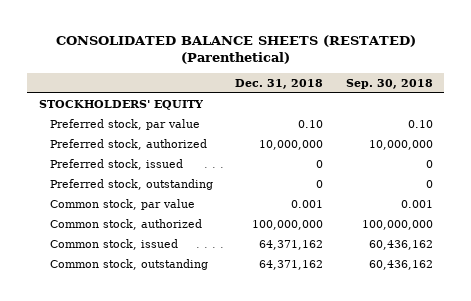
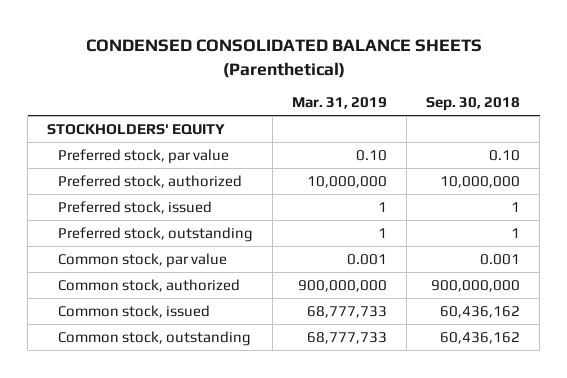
[55,34,416,64] CONSOLIDATED BALANCE SHEETS (RESTATED) (Parenthetical) -> [85,39,482,78] CONDENSED CONSOLIDATED BALANCE SHEETS (Parenthetical)
[235,78,324,89] Dec. 31, 2018 -> none
none -> [291,97,387,110] Mar. 31, 2019
[425,159,433,168] 0 -> [511,201,521,212] 1
[425,179,433,188] 0 -> [511,227,521,238] 1
[361,219,433,230] 100,000,000 -> [431,279,521,292] 900,000,000

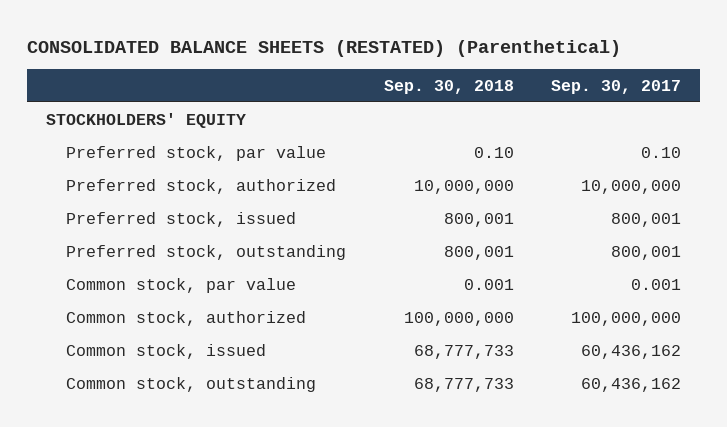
[85,39,482,78] CONDENSED CONSOLIDATED BALANCE SHEETS (Parenthetical) -> [27,39,622,57] CONSOLIDATED BALANCE SHEETS (RESTATED) (Parenthetical)
[291,97,387,110] Mar. 31, 2019 -> none
none -> [551,79,682,94] Sep. 30, 2017
[511,201,521,212] 1 -> [443,212,514,227] 800,001
[511,227,521,238] 1 -> [443,245,514,260] 800,001
[431,279,521,292] 900,000,000 -> [403,311,514,326] 100,000,000
[440,305,521,318] 60,436,162 -> [413,344,514,359] 68,777,733
[440,331,521,344] 60,436,162 -> [413,377,514,392] 68,777,733

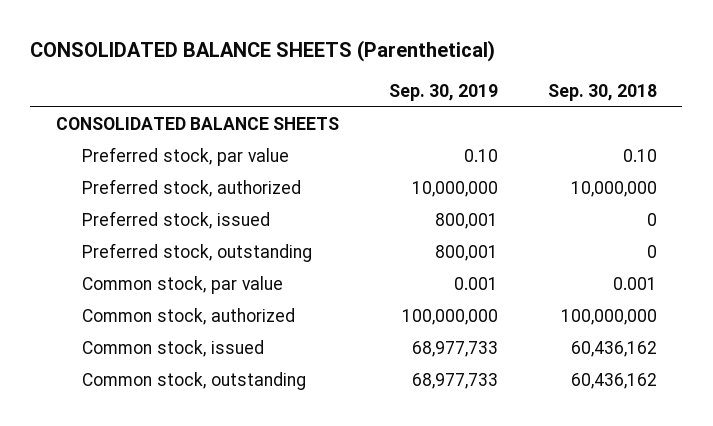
[27,39,622,57] CONSOLIDATED BALANCE SHEETS (RESTATED) (Parenthetical) -> [30,40,496,63] CONSOLIDATED BALANCE SHEETS (Parenthetical)
[551,79,682,94] Sep. 30, 2017 -> none
none -> [388,83,498,101] Sep. 30, 2019
[46,112,247,128] STOCKHOLDERS' EQUITY -> none
none -> [55,117,339,131] CONSOLIDATED BALANCE SHEETS
[443,212,514,227] 800,001 -> [647,213,658,227] 0
[443,245,514,260] 800,001 -> [647,245,658,259] 0
[413,344,514,359] 68,777,733 -> [571,341,658,358] 60,436,162
[413,377,514,392] 68,777,733 -> [571,373,658,390] 60,436,162

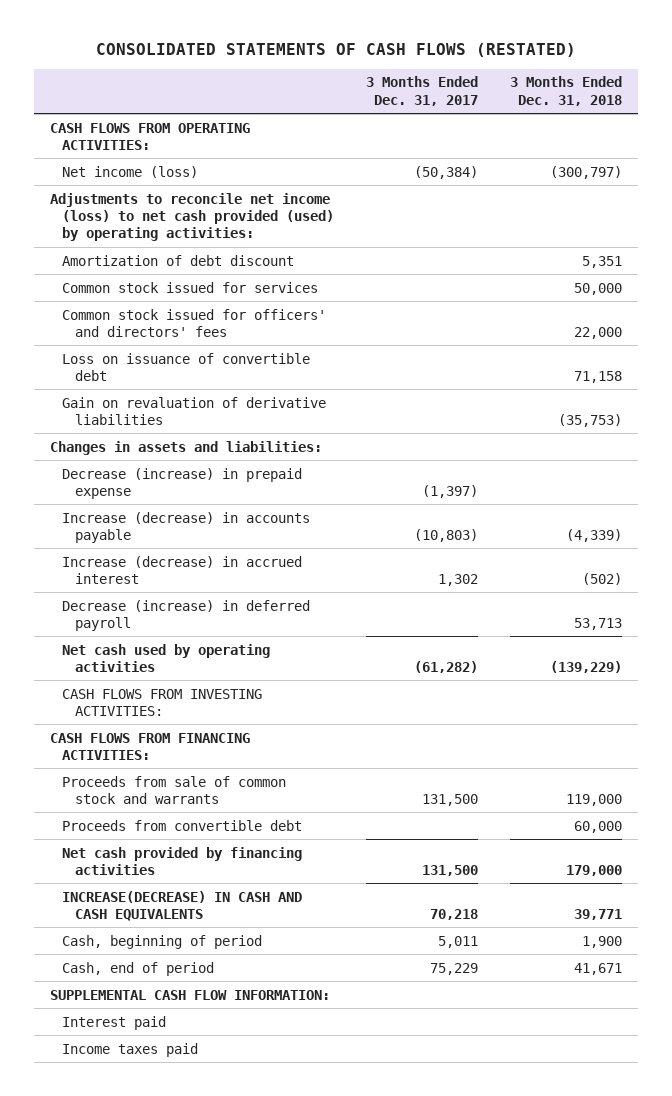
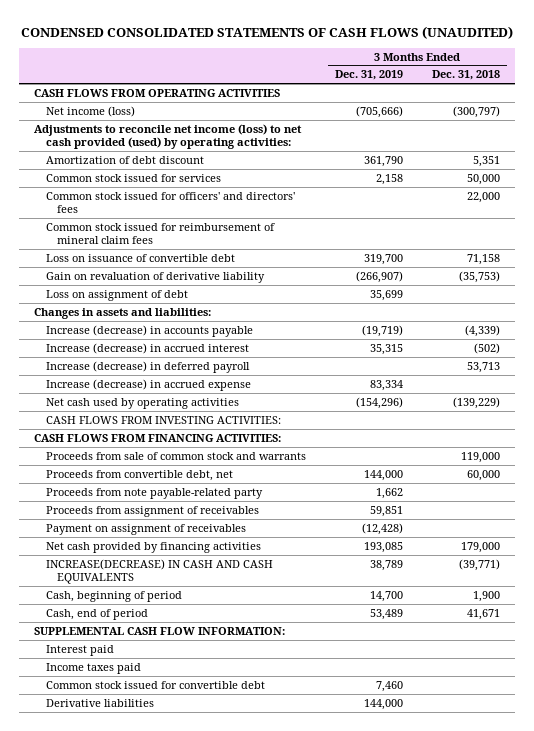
[96,43,577,58] CONSOLIDATED STATEMENTS OF CASH FLOWS (RESTATED) -> [20,25,513,39] CONDENSED CONSOLIDATED STATEMENTS OF CASH FLOWS (UNAUDITED)
[366,76,479,106] 3 Months Ended Dec. 31, 2017 -> none
none -> [334,70,403,81] Dec. 31, 2019
[50,122,251,150] CASH FLOWS FROM OPERATING ACTIVITIES: -> [33,88,280,97] CASH FLOWS FROM OPERATING ACTIVITIES
none -> [45,222,275,245] Common stock issued for reimbursement of mineral claim fees
[62,396,327,425] Gain on revaluation of derivative liabilities -> [45,271,265,283] Gain on revaluation of derivative liability
none -> [45,289,188,301] Loss on assignment of debt
[62,467,303,499] Decrease (increase) in prepaid expense -> none
[62,599,311,631] Decrease (increase) in deferred payroll -> [45,360,250,373] Increase (decrease) in deferred payroll
none -> [45,378,251,391] Increase (decrease) in accrued expense
[62,819,303,831] Proceeds from convertible debt -> [45,469,233,481] Proceeds from convertible debt, net
none -> [45,487,263,499] Proceeds from note payable-related party
none -> [45,505,259,517] Proceeds from assignment of receivables
none -> [45,523,246,535] Payment on assignment of receivables
[573,908,622,920] 39,771 -> [459,558,501,571] (39,771)
none -> [45,680,265,689] Common stock issued for convertible debt
none -> [45,698,154,707] Derivative liabilities

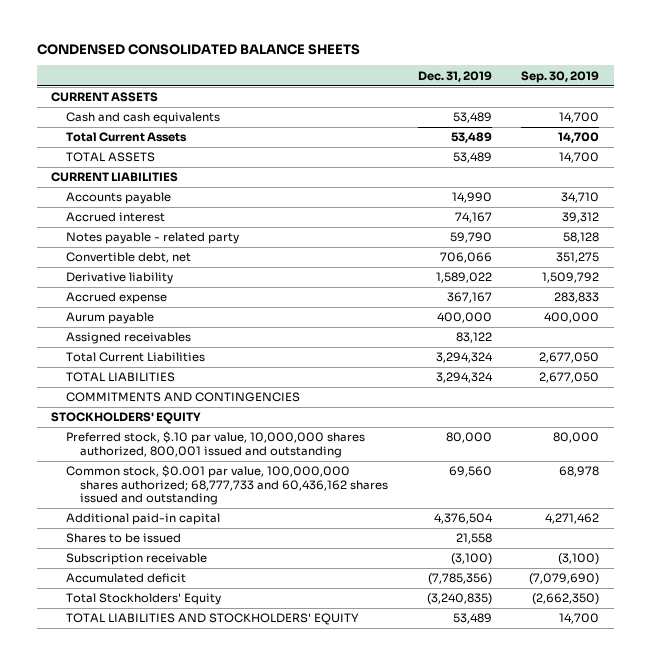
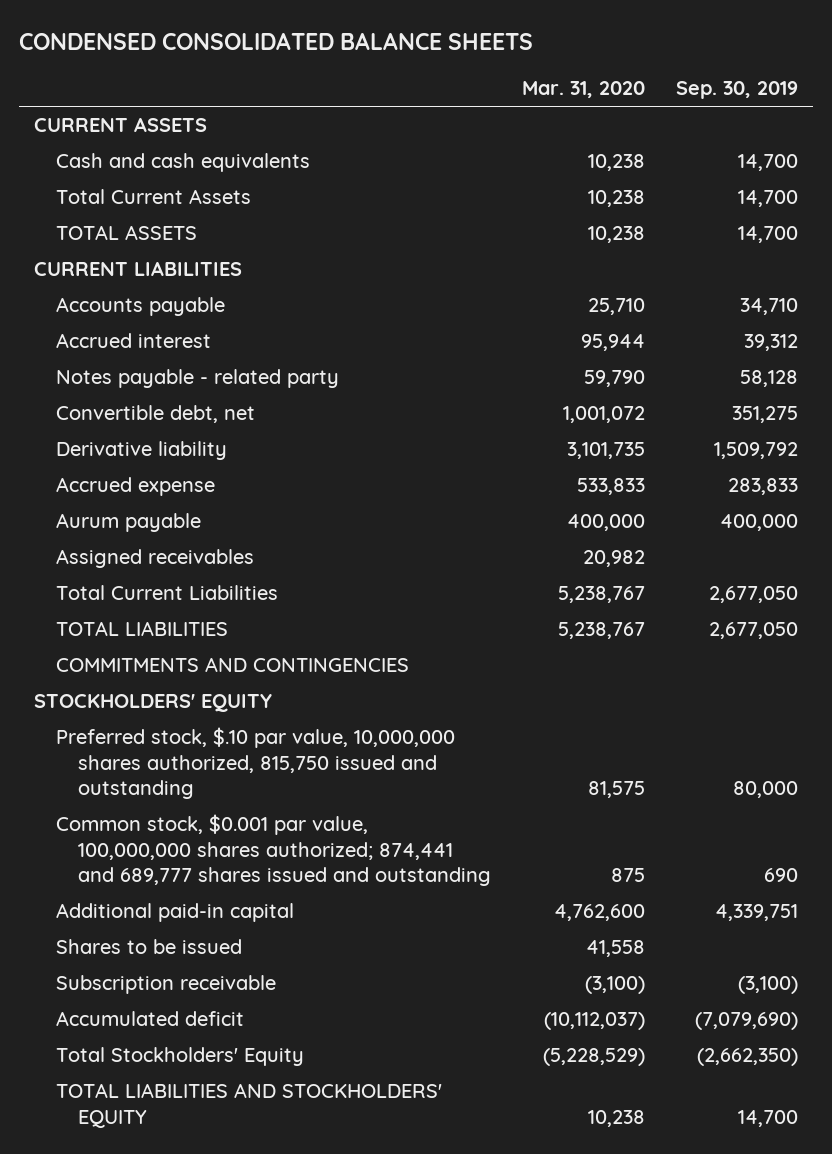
[417,70,492,82] Dec. 31, 2019 -> none
none -> [521,81,645,99] Mar. 31, 2020
[65,431,365,458] Preferred stock, $.10 par value, 10,000,000 shares authorized, 800,001 issued and outstanding -> [56,727,456,800] Preferred stock, $.10 par value, 10,000,000 shares authorized, 815,750 issued and outstanding
[65,465,389,505] Common stock, $0.001 par value, 100,000,000 shares authorized; 68,777,733 and 60,436,162 shares issued and outstanding -> [56,814,492,887] Common stock, $0.001 par value, 100,000,000 shares authorized; 874,441 and 689,777 shares issued and outstanding
[559,466,600,478] 68,978 -> [763,868,798,883] 690
[545,513,600,525] 4,271,462 -> [714,904,798,922] 4,339,751

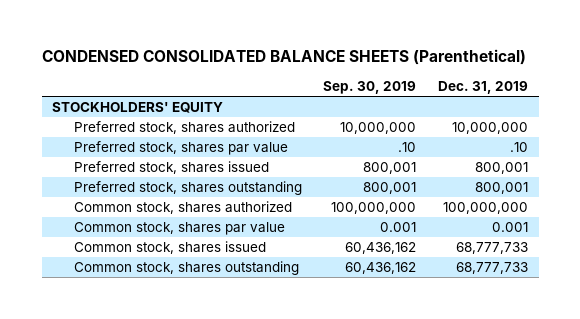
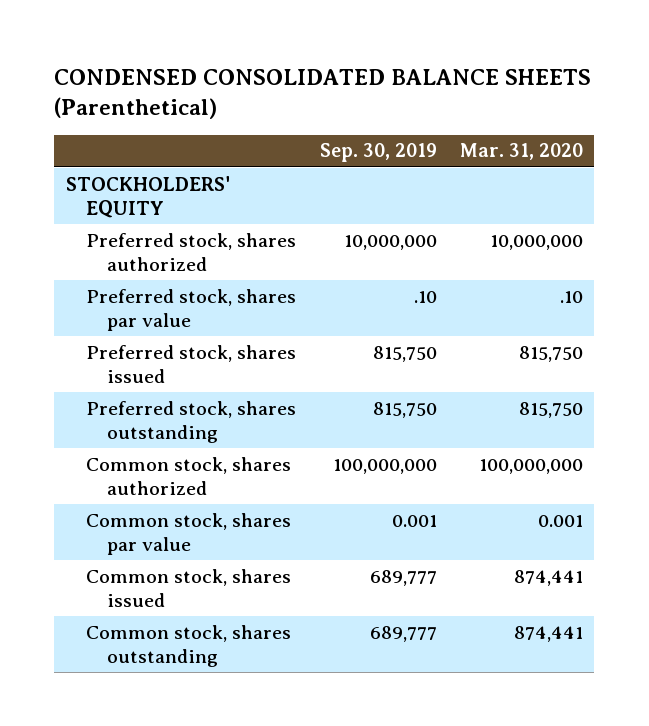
[438,80,529,94] Dec. 31, 2019 -> none
none -> [459,143,583,161] Mar. 31, 2020
[363,162,417,175] 800,001 -> [372,345,437,362] 815,750
[363,182,417,195] 800,001 -> [372,401,437,418] 815,750
[345,242,417,255] 60,436,162 -> [369,569,437,586] 689,777
[345,262,417,275] 60,436,162 -> [369,625,437,642] 689,777

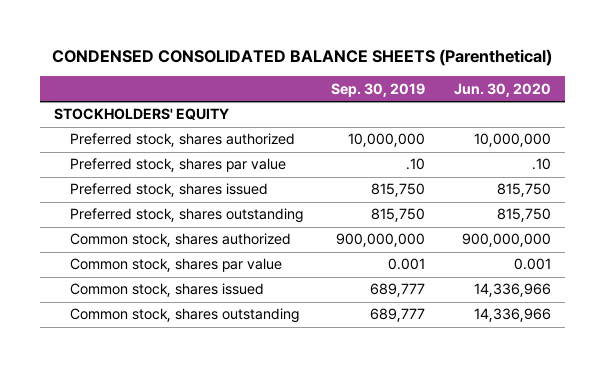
[459,143,583,161] Mar. 31, 2020 -> none
none -> [453,82,551,97] Jun. 30, 2020
[332,458,437,474] 100,000,000 -> [336,233,426,248] 900,000,000

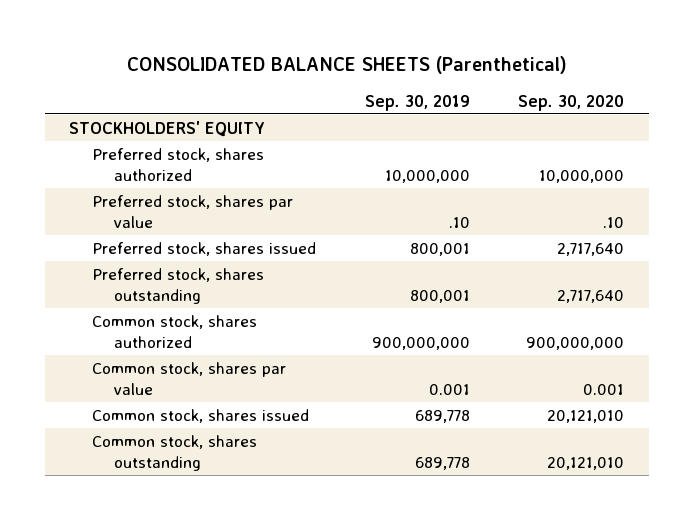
[52,49,553,67] CONDENSED CONSOLIDATED BALANCE SHEETS (Parenthetical) -> [126,55,567,74] CONSOLIDATED BALANCE SHEETS (Parenthetical)
[453,82,551,97] Jun. 30, 2020 -> none
none -> [518,94,625,111] Sep. 30, 2020
[371,183,426,198] 815,750 -> [409,242,470,256] 800,001
[371,208,426,223] 815,750 -> [409,289,470,303] 800,001
[370,283,426,298] 689,777 -> [414,409,470,423] 689,778
[370,308,426,323] 689,777 -> [414,456,470,470] 689,778

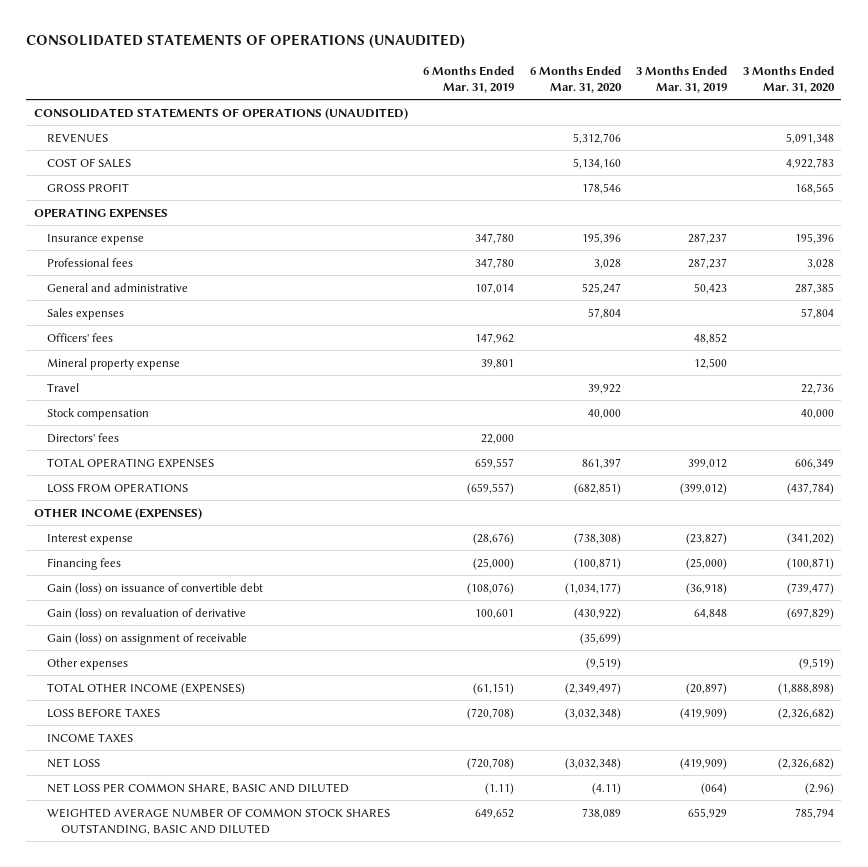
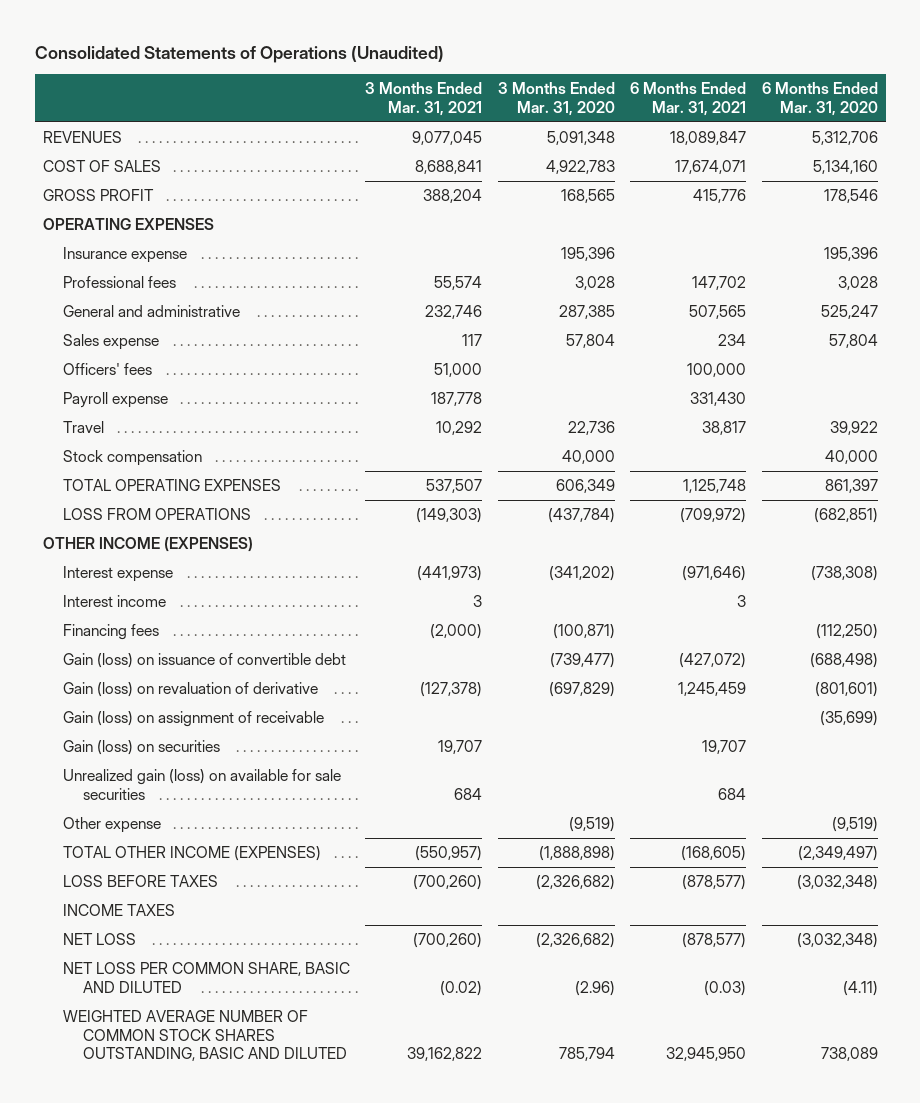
[26,34,466,49] CONSOLIDATED STATEMENTS OF OPERATIONS (UNAUDITED) -> [34,45,444,63] Consolidated Statements of Operations (Unaudited)
[423,65,515,93] 6 Months Ended Mar. 31, 2019 -> none
[636,65,728,93] 3 Months Ended Mar. 31, 2019 -> none
none -> [365,82,483,116] 3 Months Ended Mar. 31, 2021
none -> [630,82,747,116] 6 Months Ended Mar. 31, 2021
[33,107,408,120] CONSOLIDATED STATEMENTS OF OPERATIONS (UNAUDITED) -> none
[47,307,125,320] Sales expenses -> [62,334,159,351] Sales expense
[47,357,181,370] Mineral property expense -> none
none -> [62,392,168,409] Payroll expense
[47,432,120,443] Directors' fees -> none
none -> [62,595,166,608] Interest income
[573,557,621,570] (100,871) -> [815,624,878,640] (112,250)
[564,582,621,595] (1,034,177) -> [809,653,878,669] (688,498)
[573,607,621,620] (430,922) -> [814,682,878,698] (801,601)
none -> [62,740,220,756] Gain (loss) on securities
none -> [62,769,341,800] Unrealized gain (loss) on available for sale securities
[47,657,129,670] Other expenses -> [62,817,161,834] Other expense

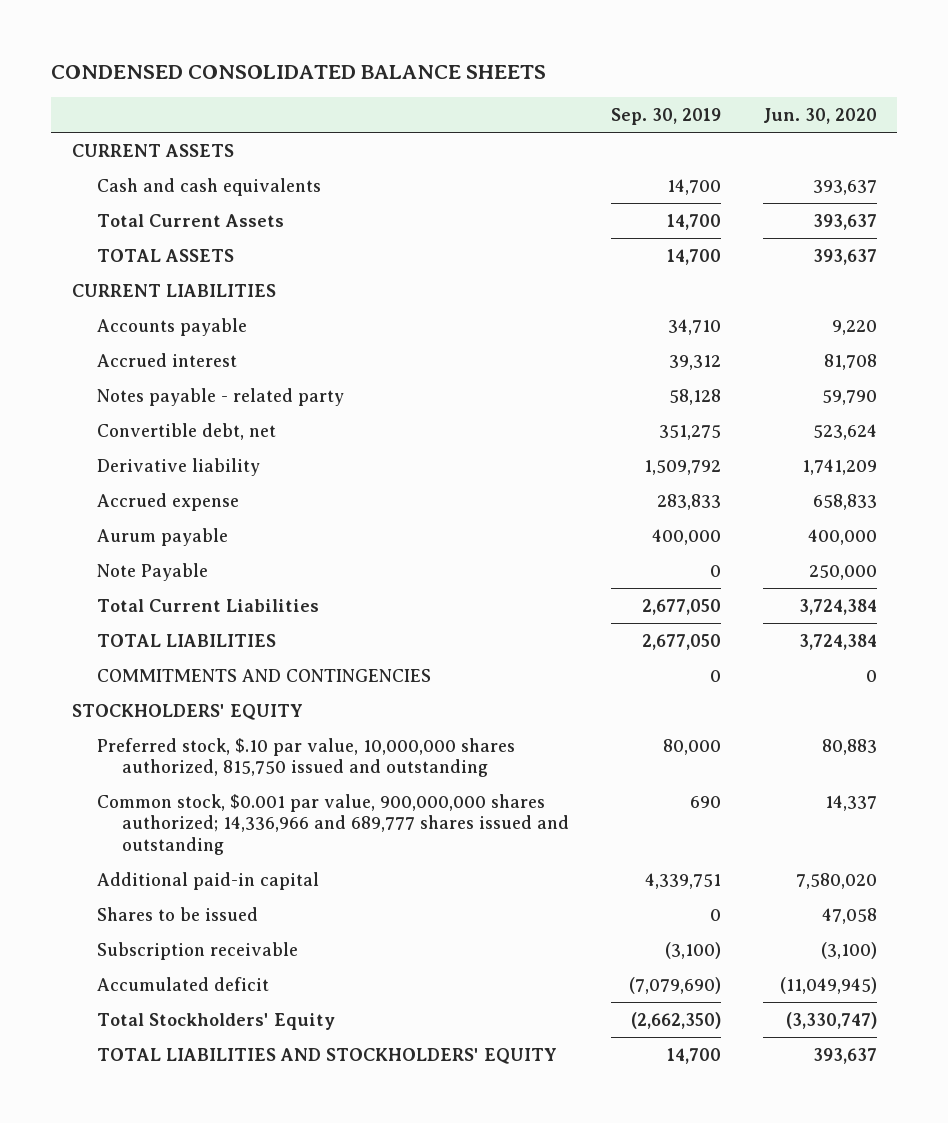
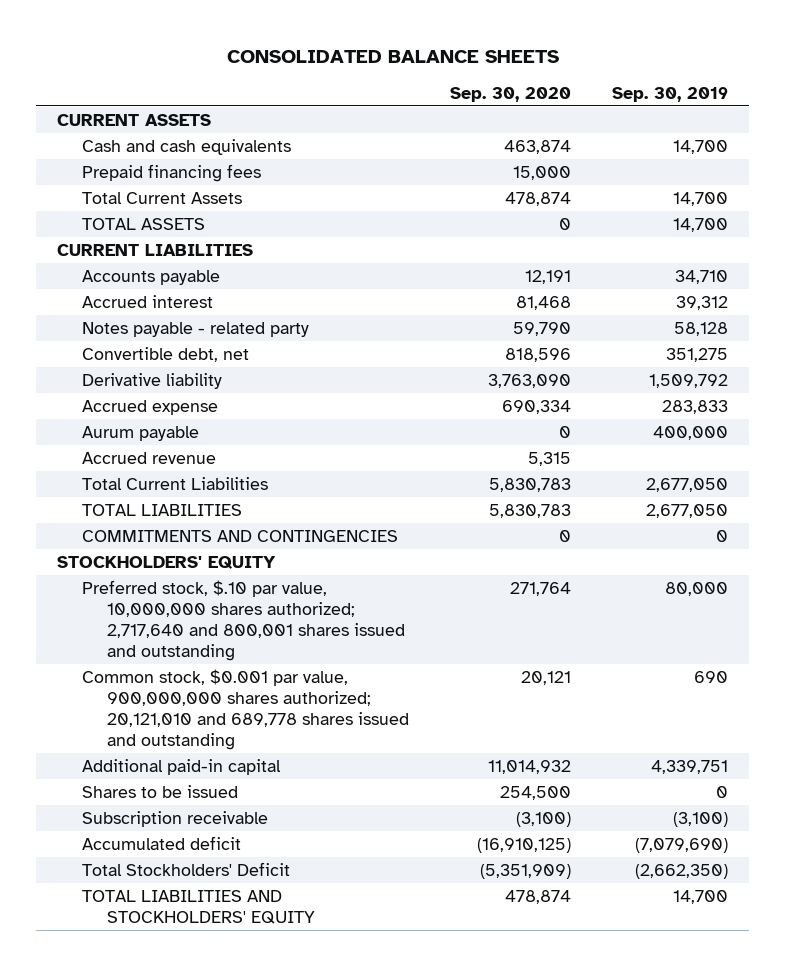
[51,65,547,80] CONDENSED CONSOLIDATED BALANCE SHEETS -> [226,49,559,63] CONSOLIDATED BALANCE SHEETS
[762,108,877,125] Jun. 30, 2020 -> none
none -> [450,86,572,102] Sep. 30, 2020
none -> [81,163,261,182] Prepaid financing fees
[97,562,209,581] Note Payable -> none
none -> [81,451,216,464] Accrued revenue
[97,737,516,778] Preferred stock, $.10 par value, 10,000,000 shares authorized, 815,750 issued and outstanding -> [81,579,405,662] Preferred stock, $.10 par value, 10,000,000 shares authorized; 2,717,640 and 800,001 shares issued and outstanding
[97,793,570,855] Common stock, $0.001 par value, 900,000,000 shares authorized; 14,336,966 and 689,777 shares issued and outstanding -> [81,668,409,751] Common stock, $0.001 par value, 900,000,000 shares authorized; 20,121,010 and 689,778 shares issued and outstanding
[97,1012,336,1030] Total Stockholders' Equity -> [81,861,290,876] Total Stockholders' Deficit

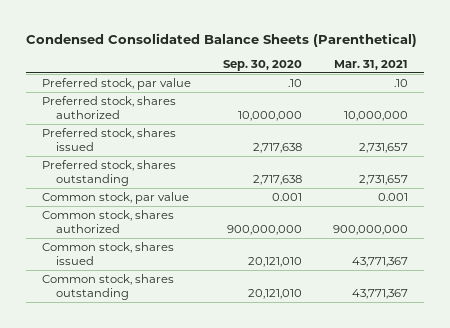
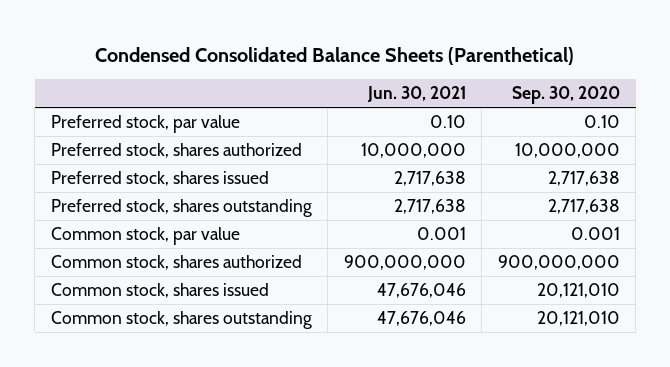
[334,60,409,71] Mar. 31, 2021 -> none
none -> [366,86,466,103] Jun. 30, 2021
[287,78,302,87] .10 -> [583,115,620,129] 0.10

